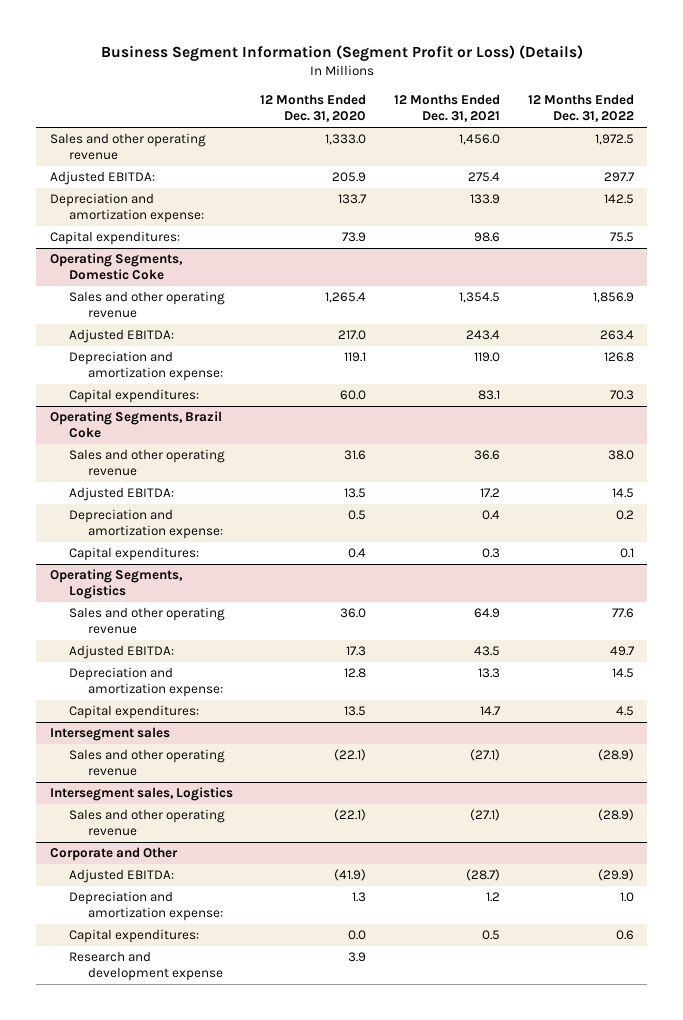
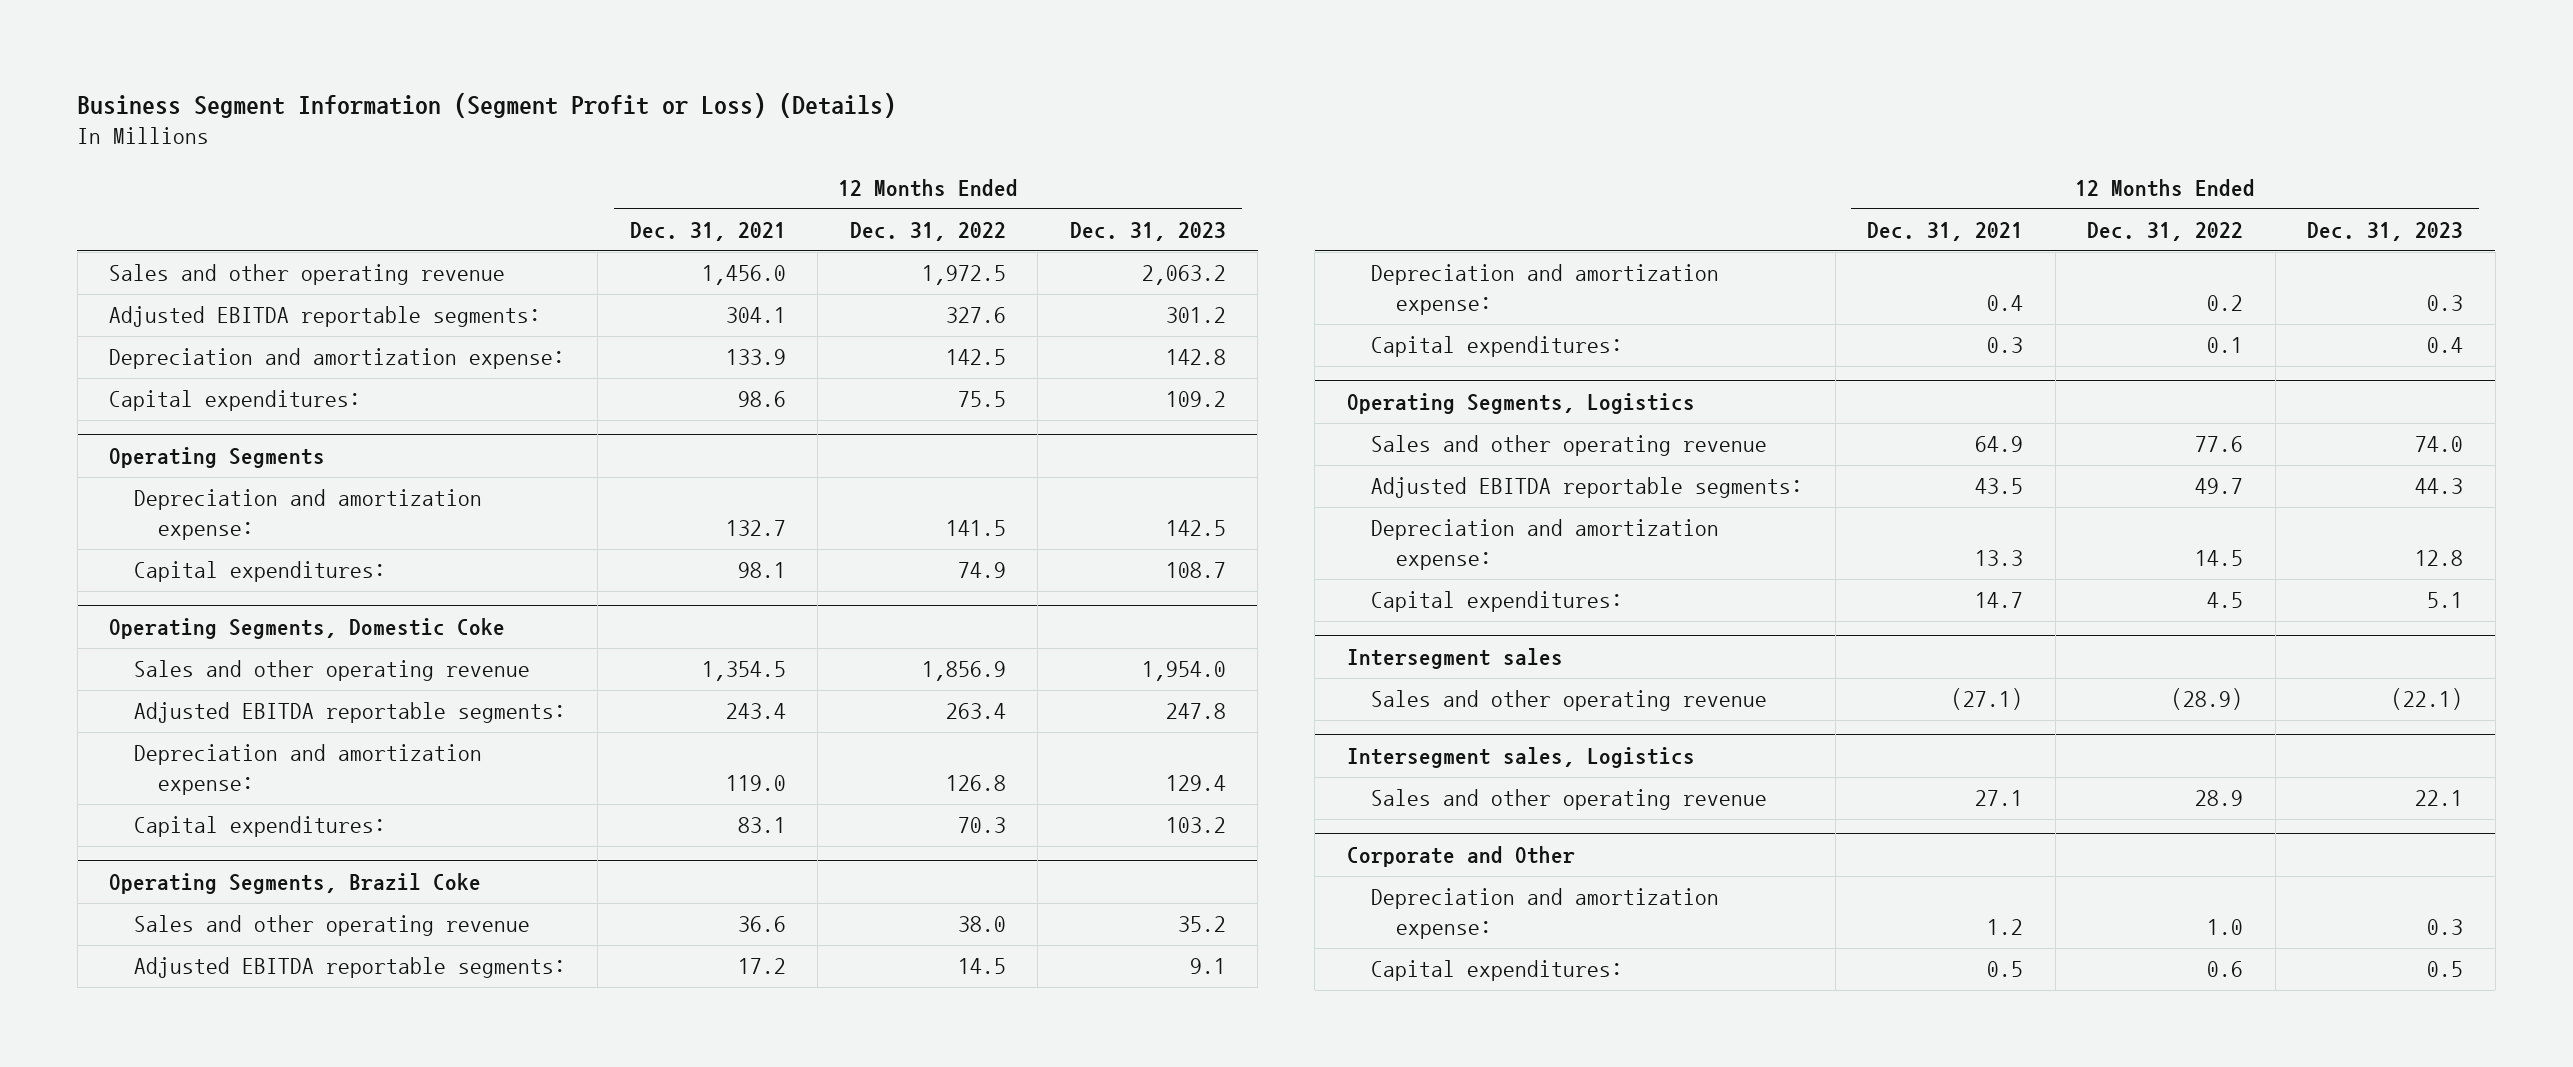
[260,94,367,123] 12 Months Ended Dec. 31, 2020 -> none
none -> [1069,221,1226,241] Dec. 31, 2023
[49,171,155,186] Adjusted EBITDA: -> [109,306,542,328] Adjusted EBITDA reportable segments:
[467,172,500,183] 275.4 -> [725,307,786,324] 304.1
[603,172,635,183] 297.7 -> [945,307,1006,324] 327.6
none -> [109,447,326,469] Operating Segments
none -> [133,489,482,540] Depreciation and amortization expense:
none -> [133,561,386,583] Capital expenditures:
[68,329,174,344] Adjusted EBITDA: -> [133,702,566,724] Adjusted EBITDA reportable segments:
[68,487,174,502] Adjusted EBITDA: -> [133,957,566,979] Adjusted EBITDA reportable segments:
[68,645,174,660] Adjusted EBITDA: -> [1371,477,1804,499] Adjusted EBITDA reportable segments:
[469,809,500,822] (27.1) -> [1975,790,2024,807] 27.1
[597,809,634,822] (28.9) -> [2195,790,2244,807] 28.9
[68,869,174,884] Adjusted EBITDA: -> none
[68,951,224,982] Research and development expense -> none

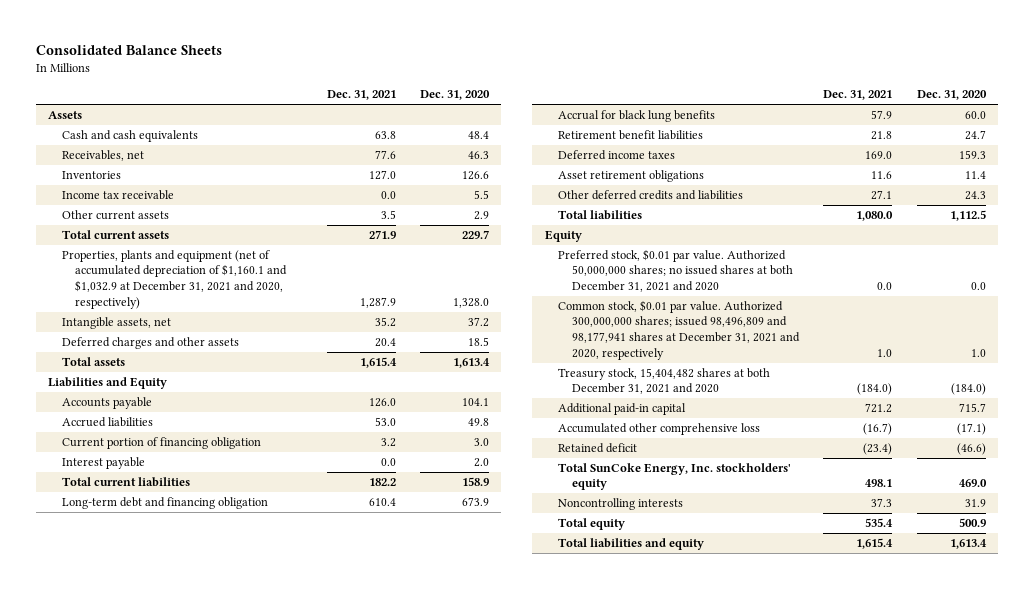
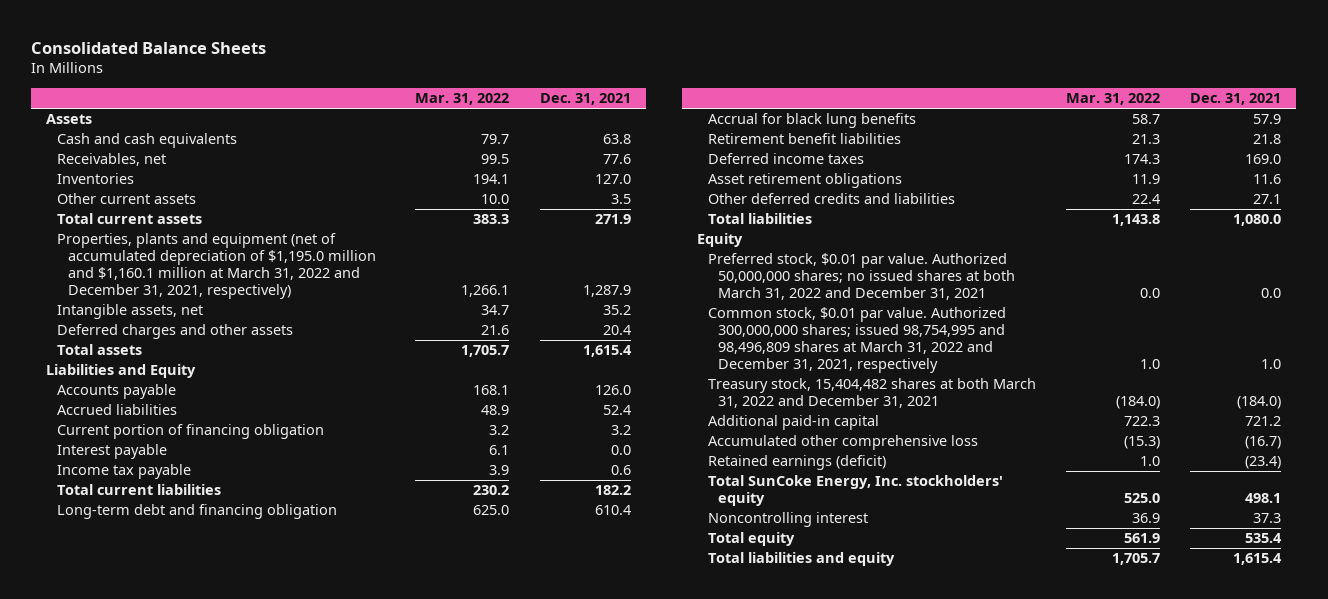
[420,90,491,101] Dec. 31, 2020 -> none
none -> [415,93,510,106] Mar. 31, 2022
[61,189,174,200] Income tax receivable -> none
[61,249,288,309] Properties, plants and equipment (net of accumulated depreciation of $1,160.1 and $1,032.9 at December 31, 2021 and 2020, respectively) -> [57,233,376,300] Properties, plants and equipment (net of accumulated depreciation of $1,195.0 million and $1,160.1 million at March 31, 2022 and December 31, 2021, respectively)
[374,416,396,426] 53.0 -> [602,405,631,416] 52.4
none -> [57,464,192,480] Income tax payable
[558,248,793,293] Preferred stock, $0.01 par value. Authorized 50,000,000 shares; no issued shares at both December 31, 2021 and 2020 -> [707,253,1016,301] Preferred stock, $0.01 par value. Authorized 50,000,000 shares; no issued shares at both March 31, 2022 and December 31, 2021
[558,299,800,360] Common stock, $0.01 par value. Authorized 300,000,000 shares; issued 98,496,809 and 98,177,941 shares at December 31, 2021 and 2020, respectively -> [707,307,1006,374] Common stock, $0.01 par value. Authorized 300,000,000 shares; issued 98,754,995 and 98,496,809 shares at March 31, 2022 and December 31, 2021, respectively
[558,367,771,395] Treasury stock, 15,404,482 shares at both December 31, 2021 and 2020 -> [707,378,1036,409] Treasury stock, 15,404,482 shares at both March 31, 2022 and December 31, 2021
[558,442,638,453] Retained deficit -> [707,455,886,471] Retained earnings (deficit)
[558,497,684,510] Noncontrolling interests -> [707,512,868,528] Noncontrolling interest

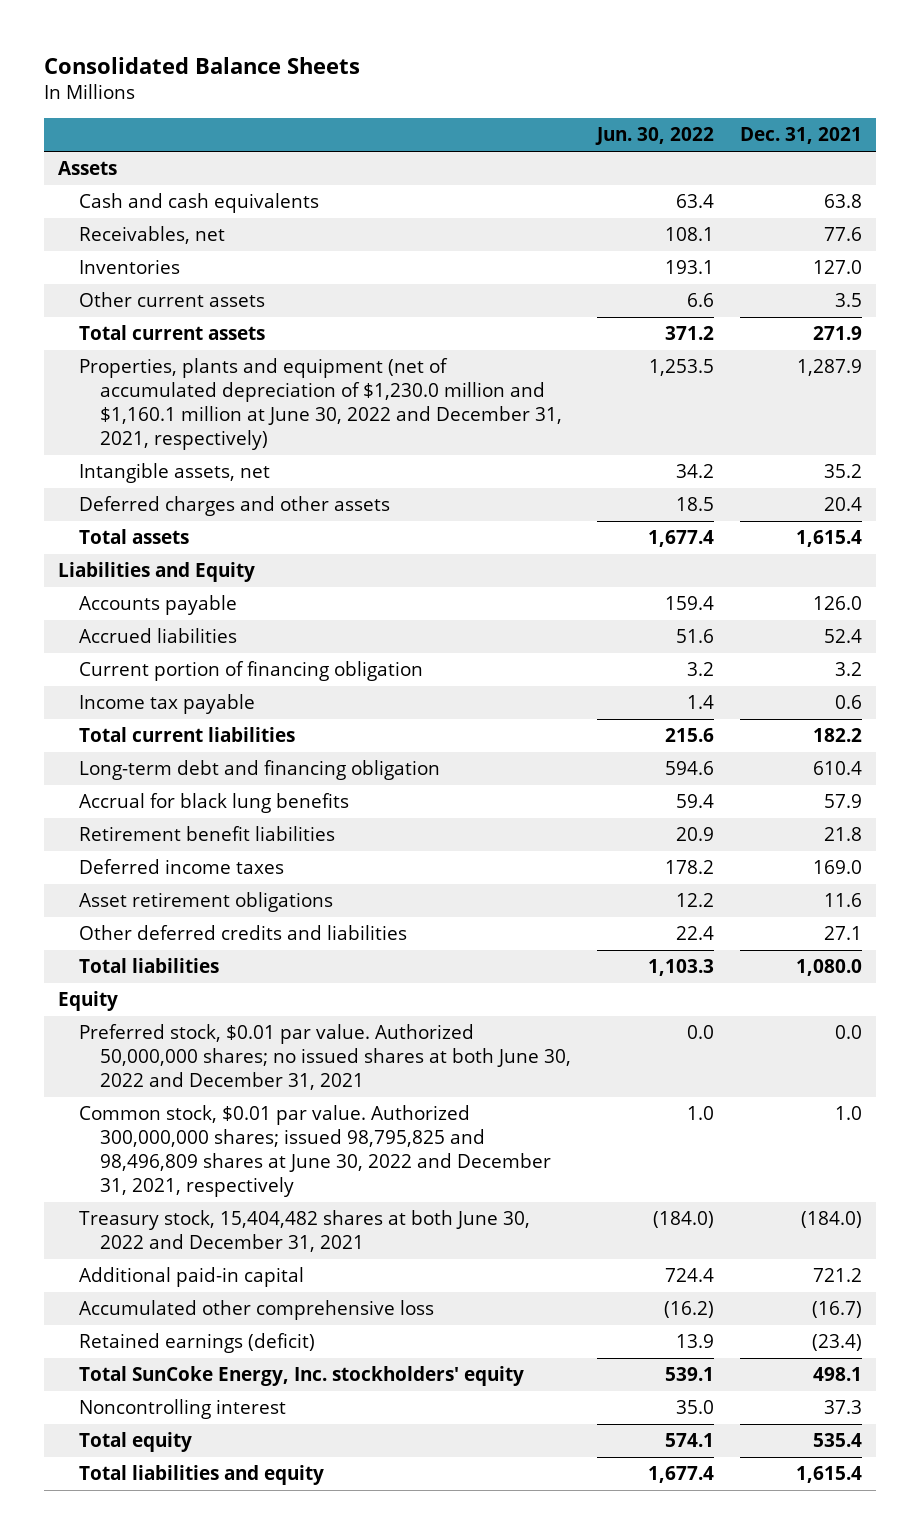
[415,93,510,106] Mar. 31, 2022 -> none
none -> [595,127,715,146] Jun. 30, 2022
[57,233,376,300] Properties, plants and equipment (net of accumulated depreciation of $1,195.0 million and $1,160.1 million at March 31, 2022 and December 31, 2021, respectively) -> [78,358,562,450] Properties, plants and equipment (net of accumulated depreciation of $1,230.0 million and $1,160.1 million at June 30, 2022 and December 31, 2021, respectively)
[57,444,168,460] Interest payable -> none
[707,253,1016,301] Preferred stock, $0.01 par value. Authorized 50,000,000 shares; no issued shares at both March 31, 2022 and December 31, 2021 -> [78,1024,571,1090] Preferred stock, $0.01 par value. Authorized 50,000,000 shares; no issued shares at both June 30, 2022 and December 31, 2021
[707,307,1006,374] Common stock, $0.01 par value. Authorized 300,000,000 shares; issued 98,754,995 and 98,496,809 shares at March 31, 2022 and December 31, 2021, respectively -> [78,1105,551,1197] Common stock, $0.01 par value. Authorized 300,000,000 shares; issued 98,795,825 and 98,496,809 shares at June 30, 2022 and December 31, 2021, respectively
[707,378,1036,409] Treasury stock, 15,404,482 shares at both March 31, 2022 and December 31, 2021 -> [78,1210,530,1253] Treasury stock, 15,404,482 shares at both June 30, 2022 and December 31, 2021

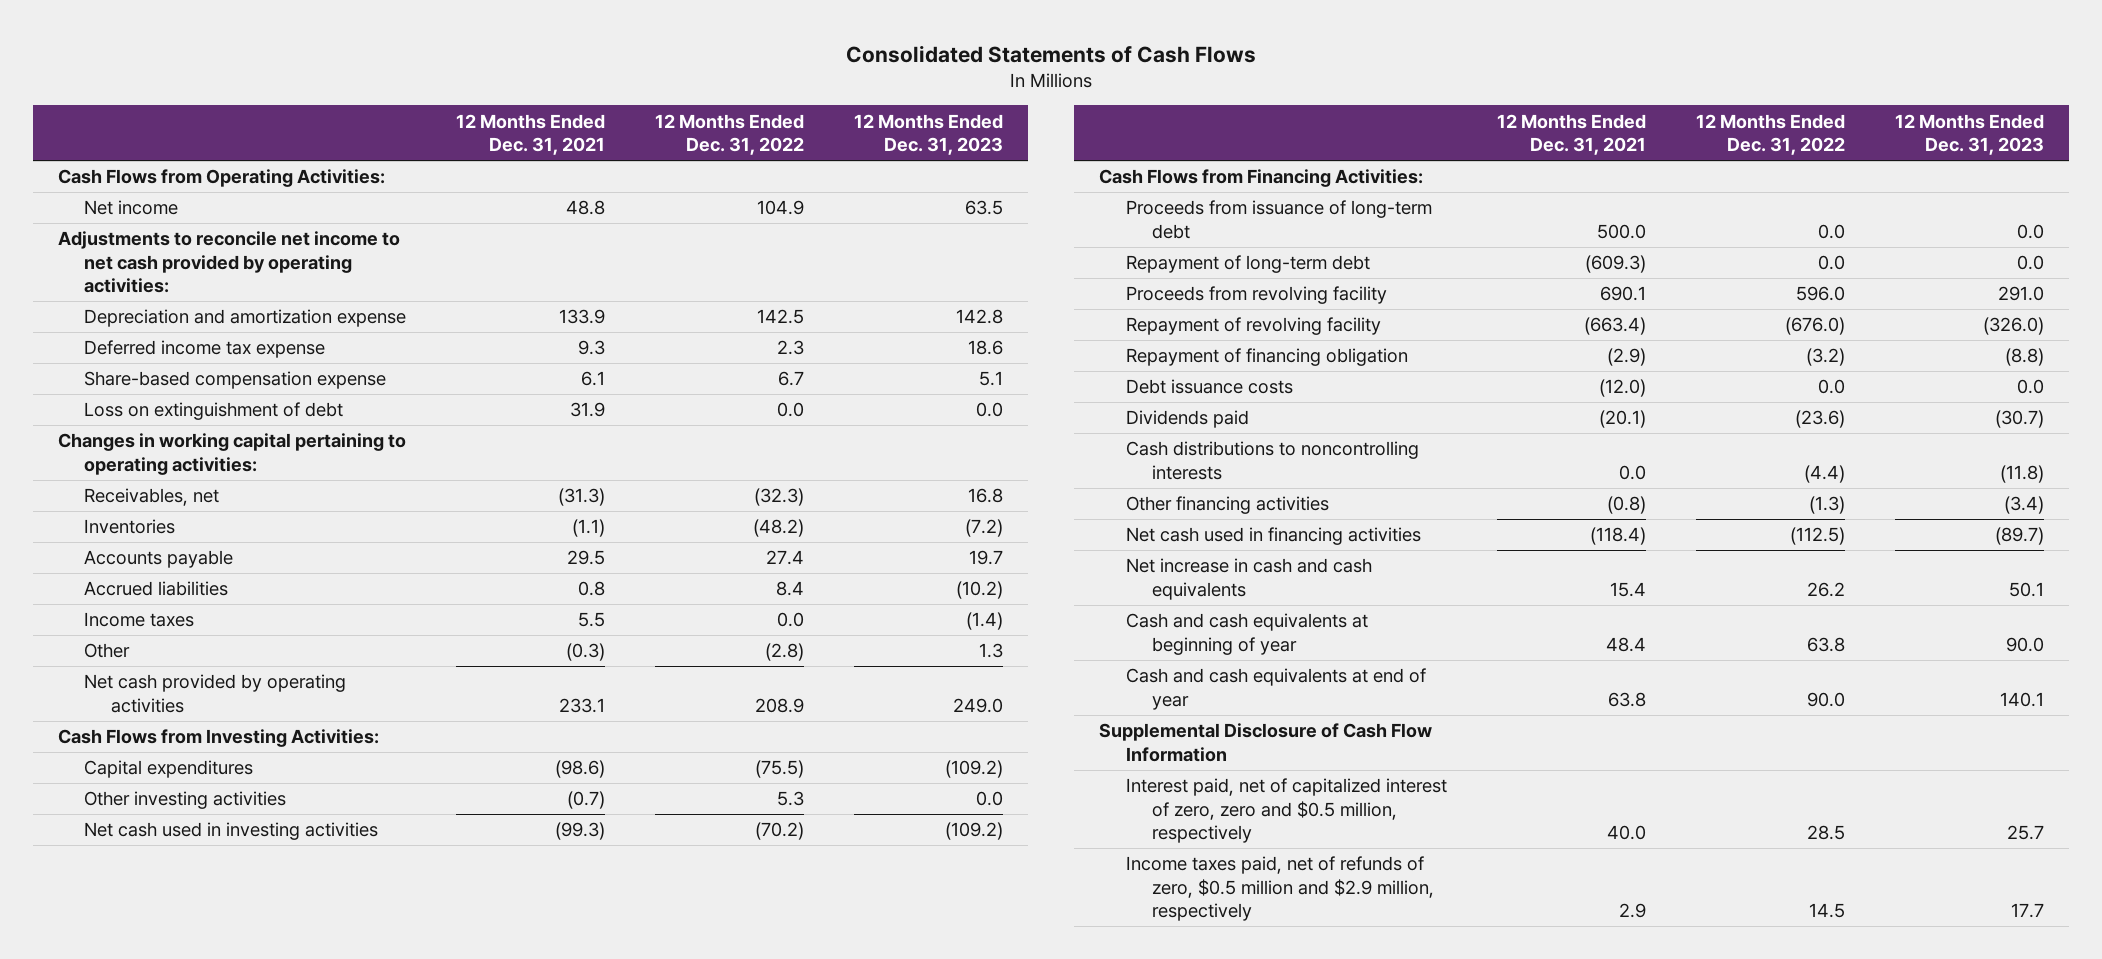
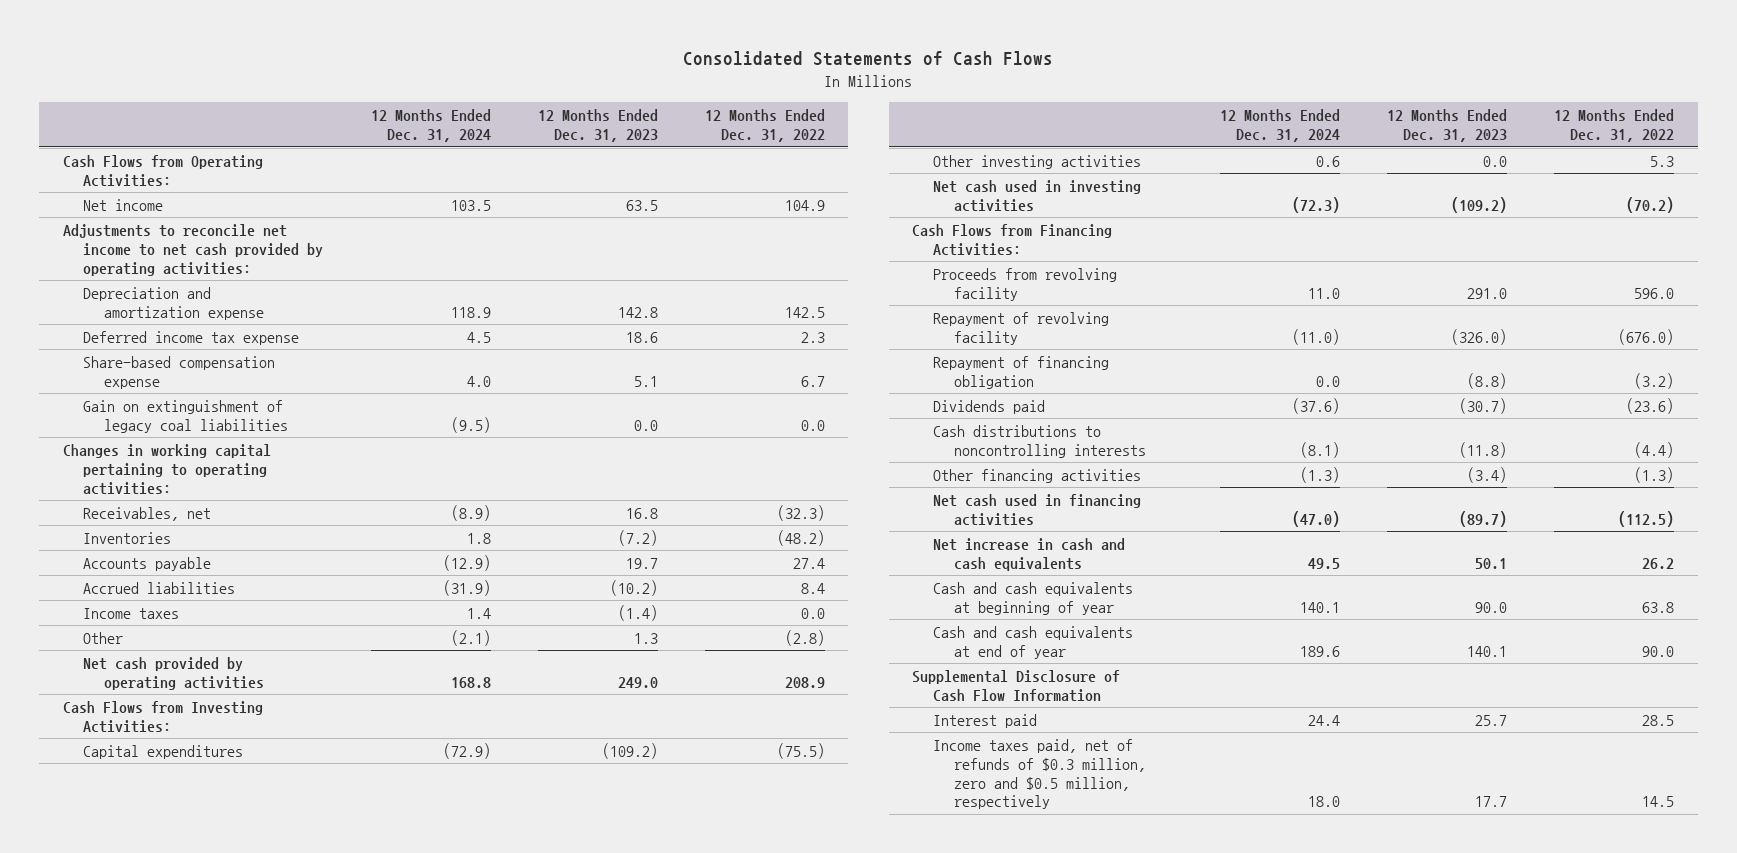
[456,113,606,156] 12 Months Ended Dec. 31, 2021 -> none
none -> [370,109,491,142] 12 Months Ended Dec. 31, 2024
[84,402,344,421] Loss on extinguishment of debt -> none
none -> [83,399,289,433] Gain on extinguishment of legacy coal liabilities
[1125,200,1432,239] Proceeds from issuance of long-term debt -> none
[1125,255,1370,274] Repayment of long-term debt -> none
[1125,379,1293,395] Debt issuance costs -> none
[1125,778,1447,844] Interest paid, net of capitalized interest of zero, zero and $0.5 million, respectively -> [932,713,1037,728] Interest paid
[1125,856,1435,922] Income taxes paid, net of refunds of zero, $0.5 million and $2.9 million, respectively -> [932,738,1146,810] Income taxes paid, net of refunds of $0.3 million, zero and $0.5 million, respectively

